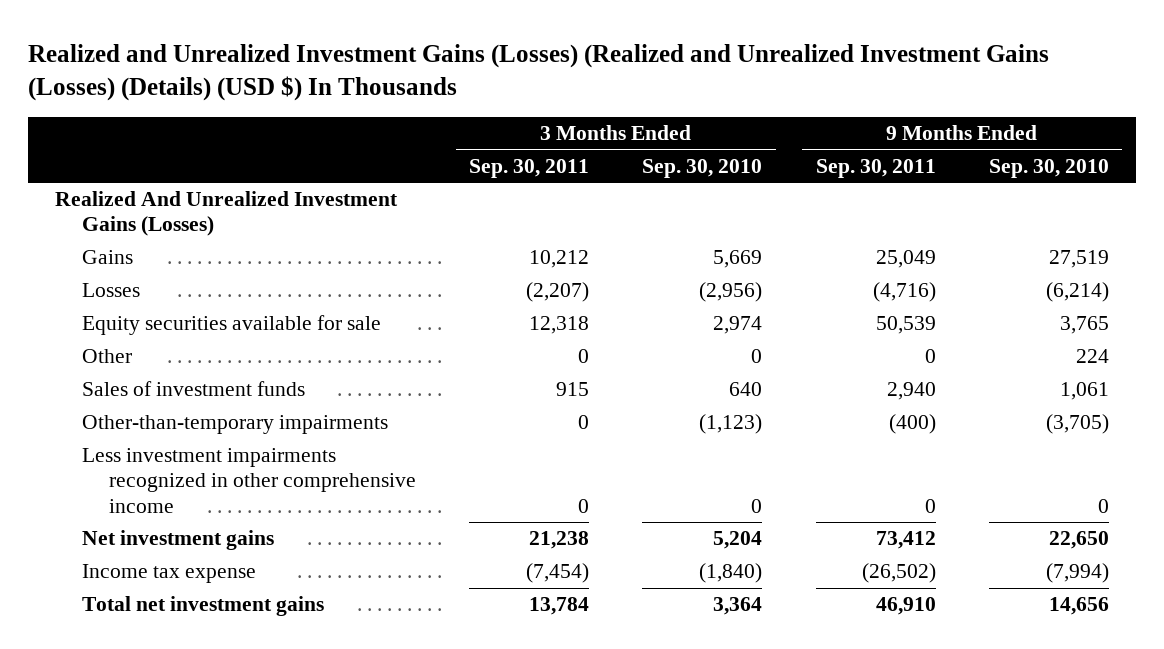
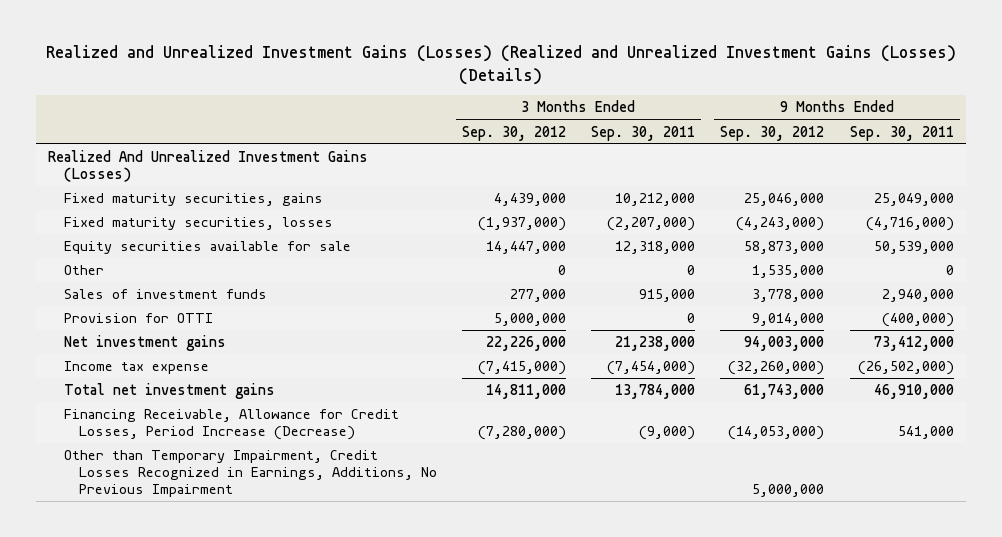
[28,43,1050,102] Realized and Unrealized Investment Gains (Losses) (Realized and Unrealized Investment Gains (Losses) (Details) (USD $) In Thousands -> [45,45,956,85] Realized and Unrealized Investment Gains (Losses) (Realized and Unrealized Investment Gains (Losses) (Details)
[642,159,763,179] Sep. 30, 2010 -> none
[989,159,1110,179] Sep. 30, 2010 -> none
none -> [461,125,566,141] Sep. 30, 2012
none -> [720,125,825,141] Sep. 30, 2012
[81,250,133,265] Gains -> [63,193,323,207] Fixed maturity securities, gains
[529,250,590,269] 10,212 -> [615,193,696,207] 10,212,000
[875,250,936,269] 25,049 -> [873,193,954,207] 25,049,000
[81,283,140,298] Losses -> [63,217,333,231] Fixed maturity securities, losses
[526,282,590,303] (2,207) -> [607,217,696,232] (2,207,000)
[872,282,936,303] (4,716) -> [865,217,954,232] (4,716,000)
[529,316,590,335] 12,318 -> [615,241,696,255] 12,318,000
[875,316,936,335] 50,539 -> [873,241,954,255] 50,539,000
[81,415,388,435] Other-than-temporary impairments -> none
[81,448,416,513] Less investment impairments recognized in other comprehensive income -> none
[556,382,590,397] 915 -> [639,289,696,303] 915,000
[886,382,936,401] 2,940 -> [881,289,954,303] 2,940,000
none -> [63,313,213,324] Provision for OTTI
[529,531,590,550] 21,238 -> [615,336,696,352] 21,238,000
[875,531,936,550] 73,412 -> [873,336,954,352] 73,412,000
[526,563,590,584] (7,454) -> [607,361,696,376] (7,454,000)
[861,563,936,584] (26,502) -> [857,361,954,376] (26,502,000)
[529,597,590,616] 13,784 -> [615,384,696,400] 13,784,000
[875,597,936,616] 46,910 -> [873,384,954,400] 46,910,000
none -> [63,409,399,440] Financing Receivable, Allowance for Credit Losses, Period Increase (Decrease)
none -> [63,450,437,497] Other than Temporary Impairment, Credit Losses Recognized in Earnings, Additions, No Previous Impairment

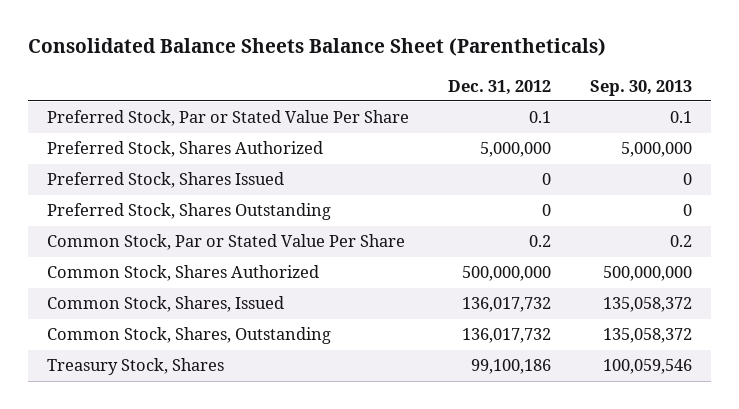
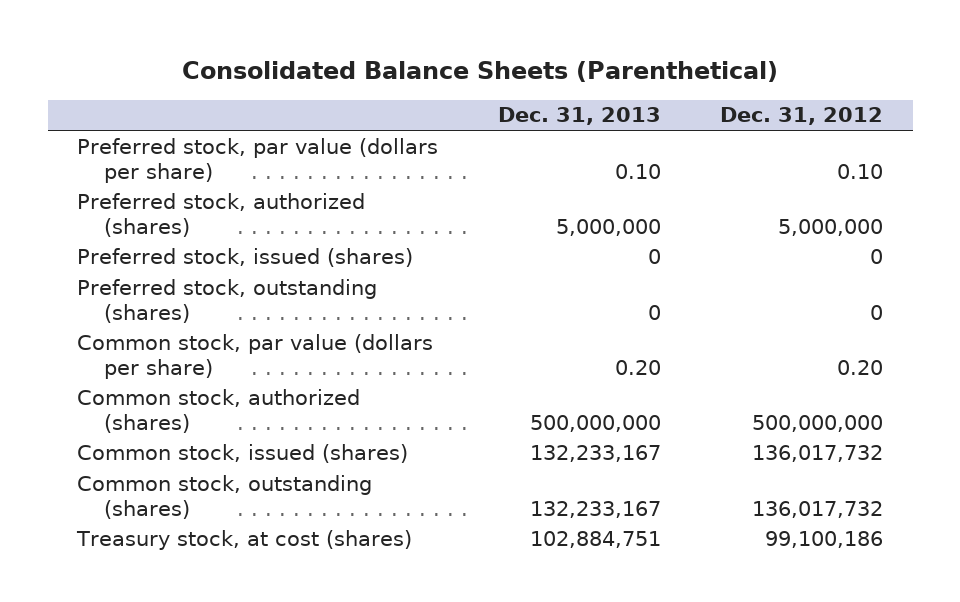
[27,38,606,57] Consolidated Balance Sheets Balance Sheet (Parentheticals) -> [182,61,779,83] Consolidated Balance Sheets (Parenthetical)
[589,79,692,96] Sep. 30, 2013 -> none
none -> [497,107,661,126] Dec. 31, 2013
[46,110,409,127] Preferred Stock, Par or Stated Value Per Share -> [77,137,439,183] Preferred stock, par value (dollars per share)
[528,111,551,124] 0.1 -> [836,163,883,179] 0.10
[46,141,323,158] Preferred Stock, Shares Authorized -> [77,192,366,237] Preferred stock, authorized (shares)
[46,172,284,189] Preferred Stock, Shares Issued -> [77,247,414,267] Preferred stock, issued (shares)
[46,203,331,221] Preferred Stock, Shares Outstanding -> [77,278,378,323] Preferred stock, outstanding (shares)
[46,234,405,251] Common Stock, Par or Stated Value Per Share -> [77,333,434,379] Common stock, par value (dollars per share)
[528,235,551,248] 0.2 -> [836,359,883,375] 0.20
[46,265,319,282] Common Stock, Shares Authorized -> [77,388,361,433] Common stock, authorized (shares)
[46,296,284,313] Common Stock, Shares, Issued -> [77,443,409,463] Common stock, issued (shares)
[46,327,331,345] Common Stock, Shares, Outstanding -> [77,474,373,519] Common stock, outstanding (shares)
[46,358,224,376] Treasury Stock, Shares -> [76,529,413,550] Treasury stock, at cost (shares)

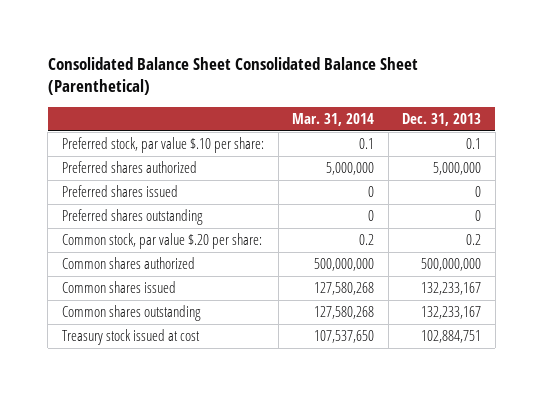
[182,61,779,83] Consolidated Balance Sheets (Parenthetical) -> [47,57,418,96] Consolidated Balance Sheet Consolidated Balance Sheet (Parenthetical)
[719,107,883,126] Dec. 31, 2012 -> none
none -> [292,113,375,127] Mar. 31, 2014
[77,137,439,183] Preferred stock, par value (dollars per share) -> [61,137,264,154] Preferred stock, par value $.10 per share:
[614,163,661,179] 0.10 -> [466,138,482,150] 0.1
[77,192,366,237] Preferred stock, authorized (shares) -> [61,161,197,174] Preferred shares authorized
[77,247,414,267] Preferred stock, issued (shares) -> [61,185,178,198] Preferred shares issued
[77,278,378,323] Preferred stock, outstanding (shares) -> [61,209,203,226] Preferred shares outstanding
[77,333,434,379] Common stock, par value (dollars per share) -> [61,233,262,250] Common stock, par value $.20 per share:
[614,359,661,375] 0.20 -> [466,234,482,246] 0.2
[77,388,361,433] Common stock, authorized (shares) -> [61,257,195,270] Common shares authorized
[77,443,409,463] Common stock, issued (shares) -> [61,281,176,294] Common shares issued
[77,474,373,519] Common stock, outstanding (shares) -> [61,305,201,322] Common shares outstanding
[76,529,413,550] Treasury stock, at cost (shares) -> [61,329,200,346] Treasury stock issued at cost

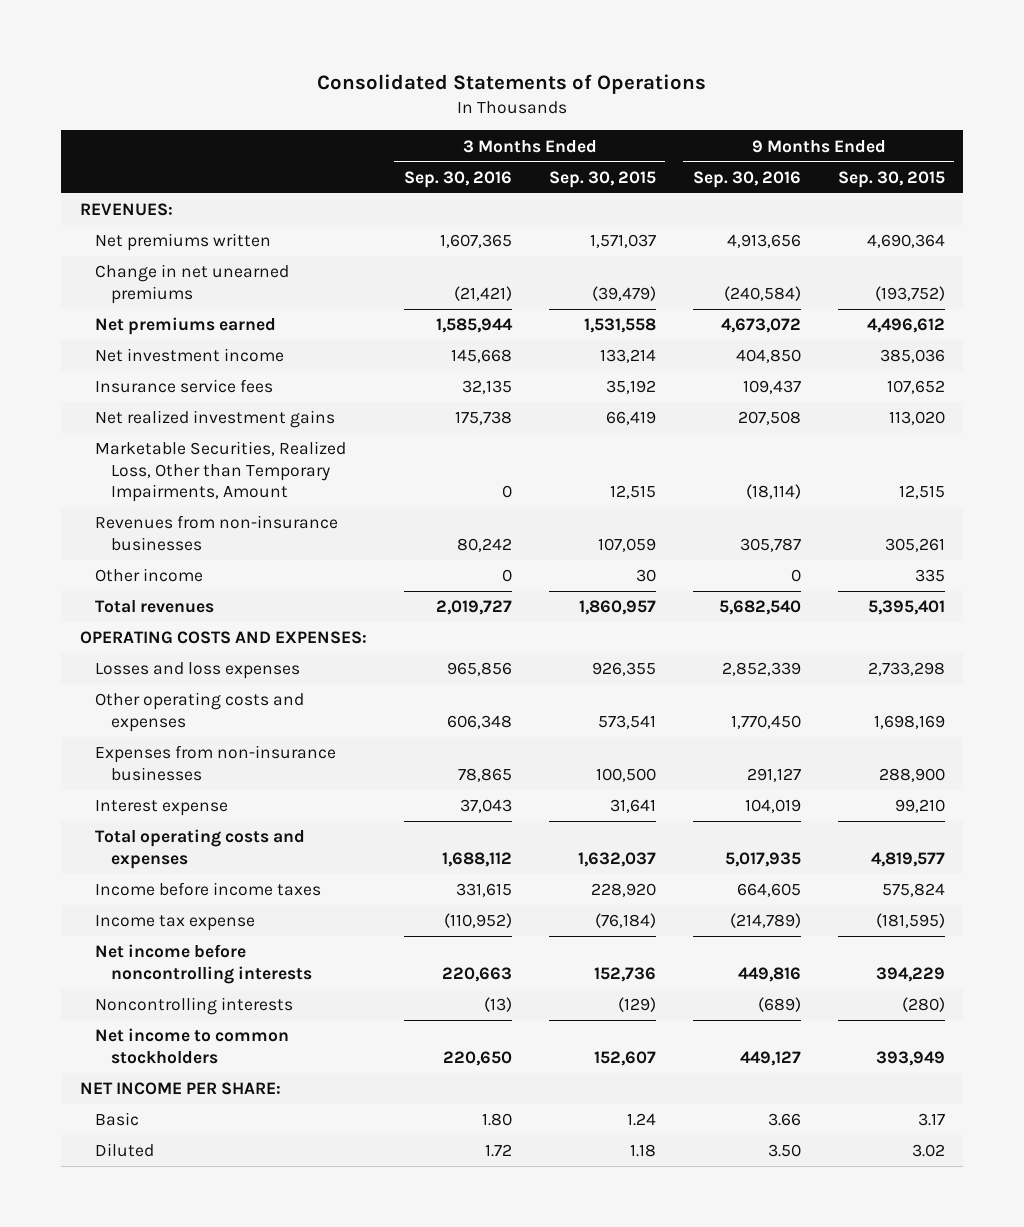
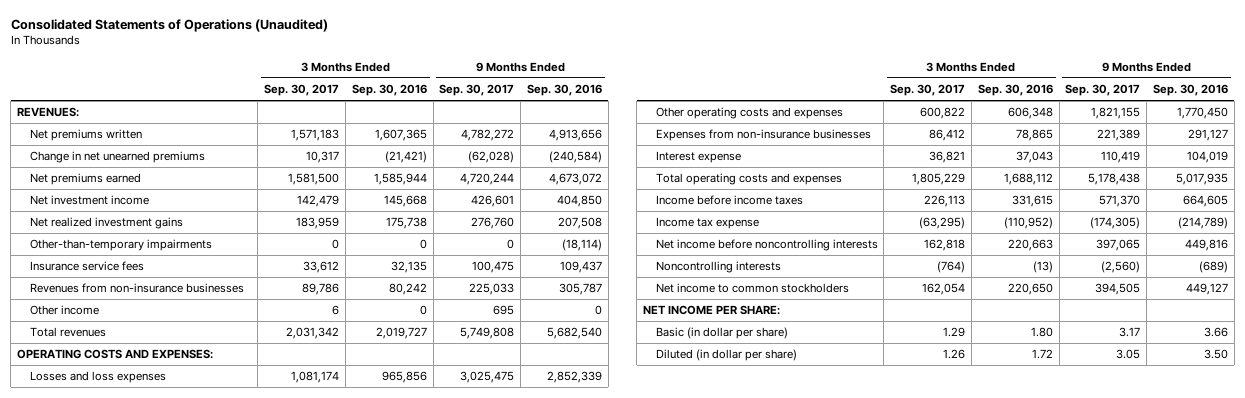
[317,73,707,94] Consolidated Statements of Operations -> [10,18,328,32] Consolidated Statements of Operations (Unaudited)
[548,170,656,188] Sep. 30, 2015 -> none
[837,170,945,188] Sep. 30, 2015 -> none
none -> [264,84,340,97] Sep. 30, 2017
none -> [439,84,515,97] Sep. 30, 2017
[95,441,347,502] Marketable Securities, Realized Loss, Other than Temporary Impairments, Amount -> [29,239,212,252] Other-than-temporary impairments
[95,379,274,394] Insurance service fees -> [29,261,144,272] Insurance service fees
[95,1112,140,1127] Basic -> [655,327,788,340] Basic (in dollar per share)
[95,1143,155,1158] Diluted -> [655,349,797,362] Diluted (in dollar per share)

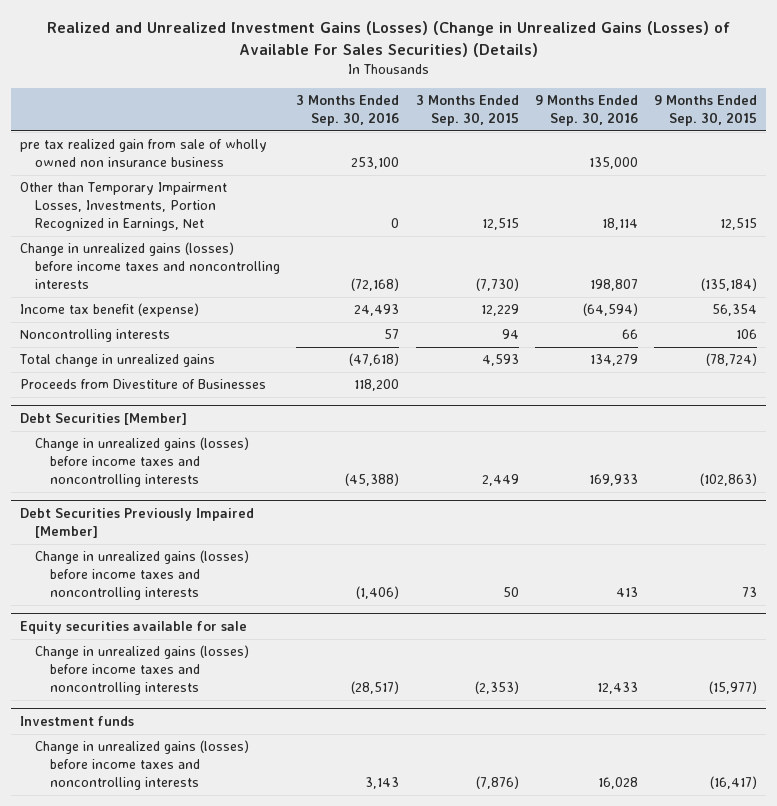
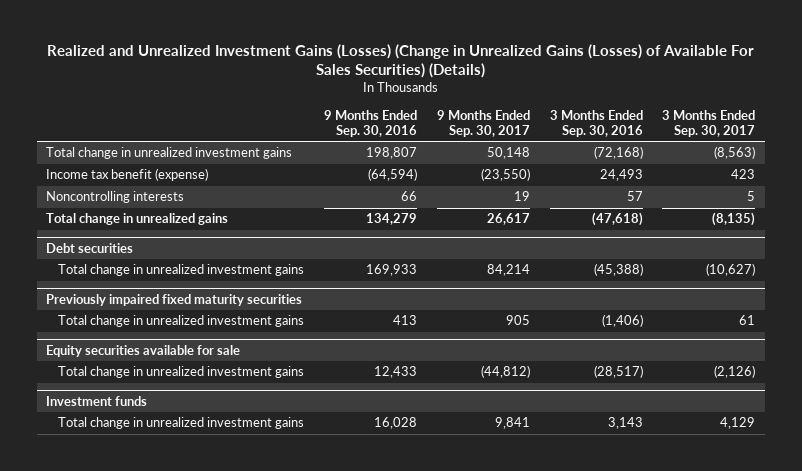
[415,95,519,127] 3 Months Ended Sep. 30, 2015 -> none
[654,95,758,127] 9 Months Ended Sep. 30, 2015 -> none
none -> [436,109,530,138] 9 Months Ended Sep. 30, 2017
none -> [662,109,756,138] 3 Months Ended Sep. 30, 2017
[19,139,267,168] pre tax realized gain from sale of wholly owned non insurance business -> none
[19,182,227,232] Other than Temporary Impairment Losses, Investments, Portion Recognized in Earnings, Net -> none
[19,242,280,290] Change in unrealized gains (losses) before income taxes and noncontrolling interests -> [46,147,293,160] Total change in unrealized investment gains
[19,379,266,390] Proceeds from Divestiture of Businesses -> none
[19,413,187,426] Debt Securities [Member] -> [46,242,134,253] Debt securities
[34,437,249,488] Change in unrealized gains (losses) before income taxes and noncontrolling interests -> [58,264,305,277] Total change in unrealized investment gains
[19,508,254,539] Debt Securities Previously Impaired [Member] -> [46,293,303,306] Previously impaired fixed maturity securities
[34,550,249,601] Change in unrealized gains (losses) before income taxes and noncontrolling interests -> [58,315,305,328] Total change in unrealized investment gains
[34,645,249,696] Change in unrealized gains (losses) before income taxes and noncontrolling interests -> [58,366,305,379] Total change in unrealized investment gains
[34,740,249,791] Change in unrealized gains (losses) before income taxes and noncontrolling interests -> [58,417,305,430] Total change in unrealized investment gains

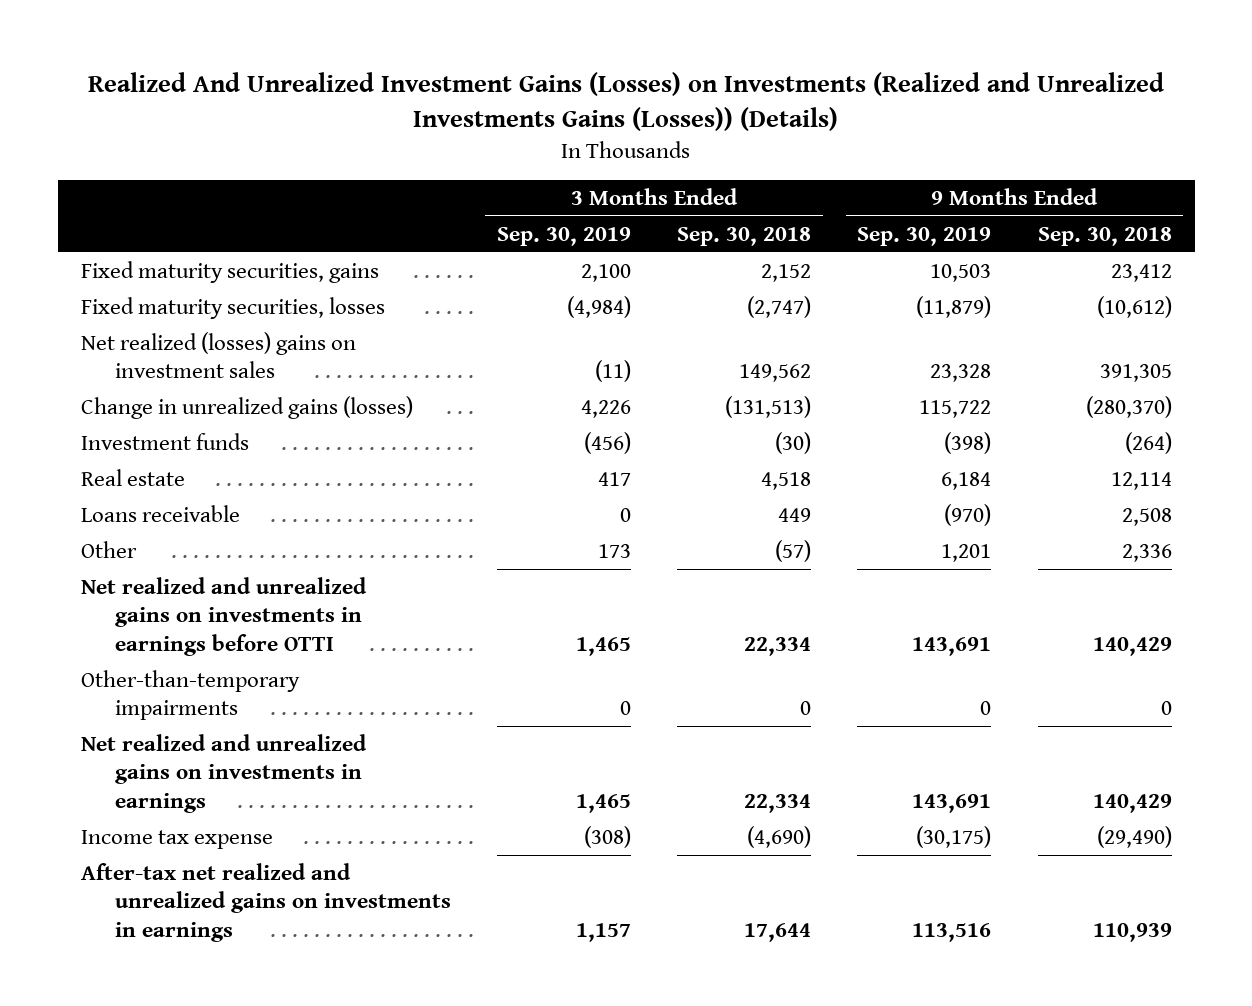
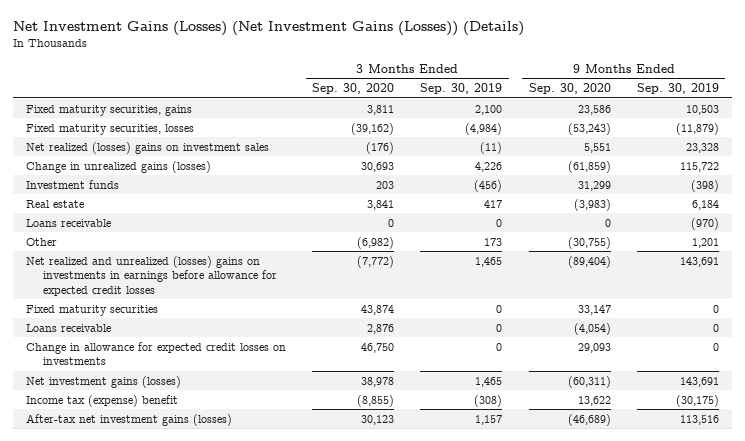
[88,72,1165,132] Realized And Unrealized Investment Gains (Losses) on Investments (Realized and Unrealized Investments Gains (Losses)) (Details) -> [12,21,524,37] Net Investment Gains (Losses) (Net Investment Gains (Losses)) (Details)
[677,226,812,246] Sep. 30, 2018 -> none
[1037,226,1172,246] Sep. 30, 2018 -> none
none -> [312,83,395,95] Sep. 30, 2020
none -> [528,83,611,95] Sep. 30, 2020
[80,669,300,721] Other-than-temporary impairments -> none
[80,576,367,656] Net realized and unrealized gains on investments in earnings before OTTI -> [25,255,278,296] Net realized and unrealized (losses) gains on investments in earnings before allowance for expected credit losses
none -> [25,304,158,316] Fixed maturity securities
none -> [25,323,111,332] Loans receivable
none -> [25,341,286,366] Change in allowance for expected credit losses on investments
[80,733,367,813] Net realized and unrealized gains on investments in earnings -> [25,375,181,388] Net investment gains (losses)
[80,829,273,849] Income tax expense -> [25,394,178,407] Income tax (expense) benefit
[80,862,451,942] After-tax net realized and unrealized gains on investments in earnings -> [25,413,232,426] After-tax net investment gains (losses)

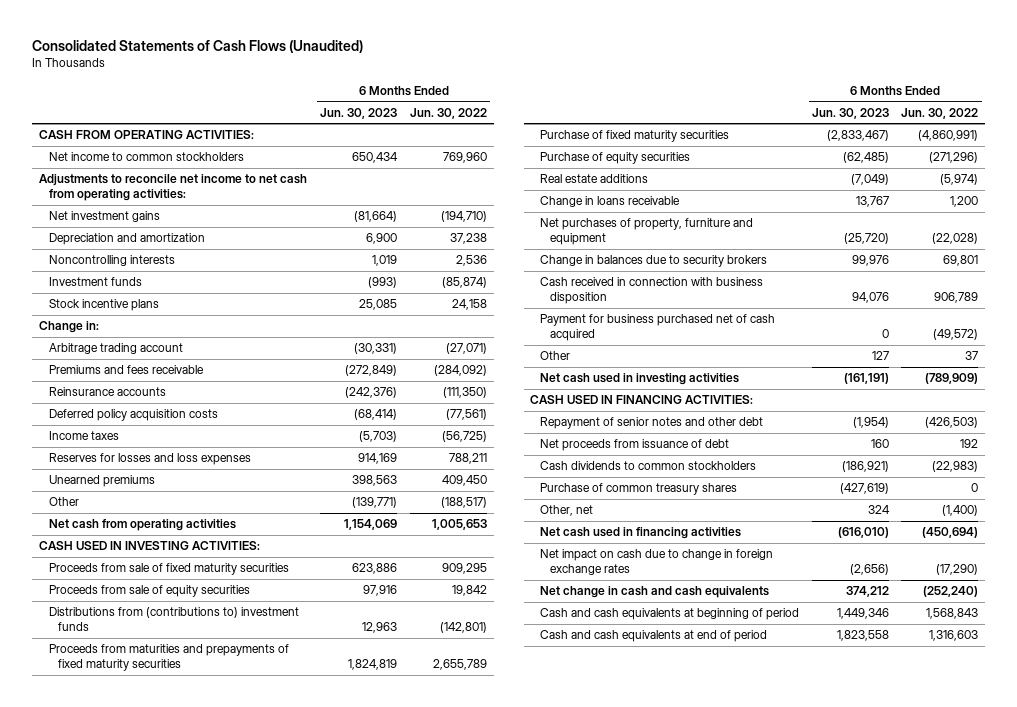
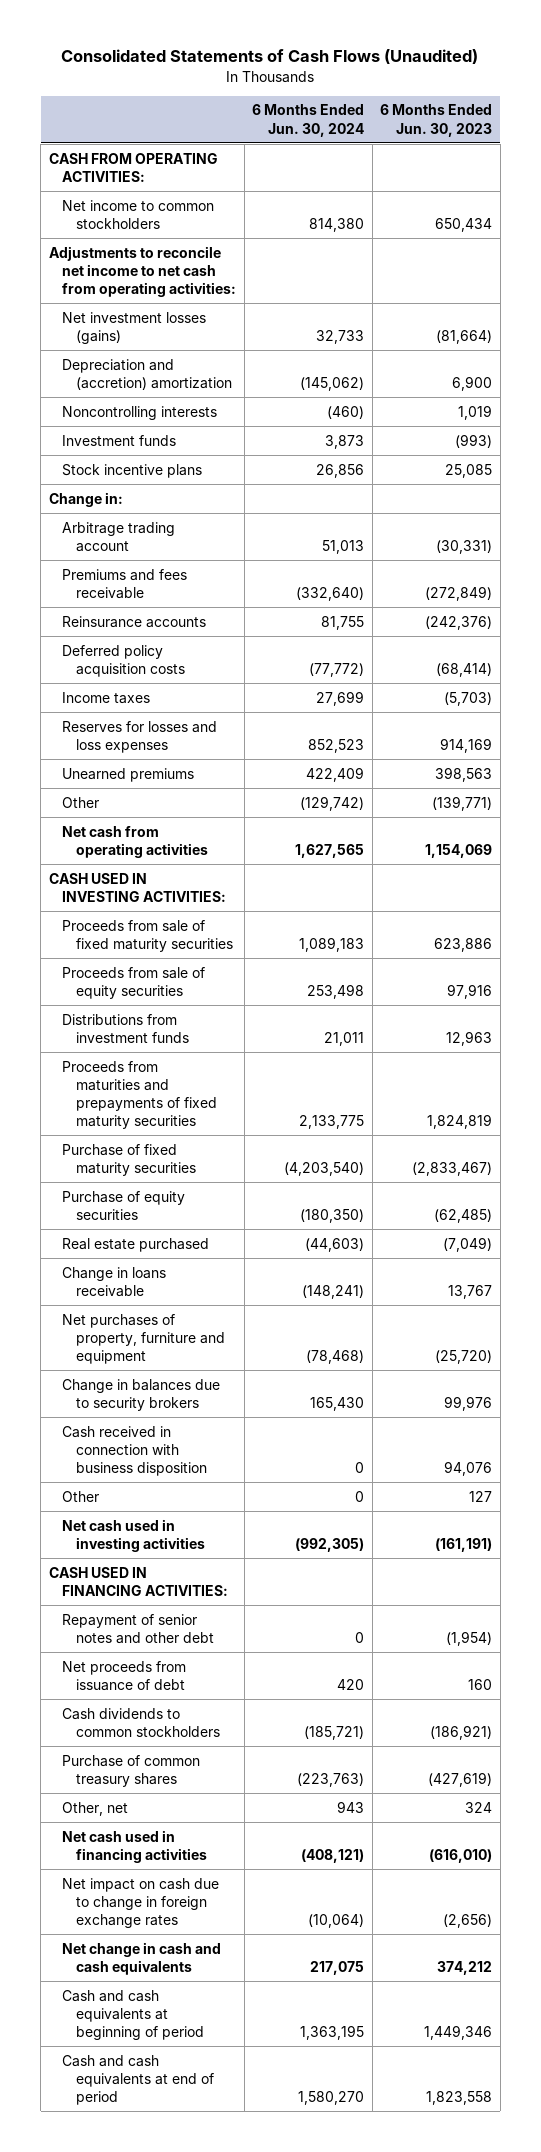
[410,107,488,119] Jun. 30, 2022 -> none
none -> [252,104,365,137] 6 Months Ended Jun. 30, 2024
[48,211,160,223] Net investment gains -> [62,311,207,344] Net investment losses (gains)
[48,233,205,246] Depreciation and amortization -> [62,358,233,390] Depreciation and (accretion) amortization
[48,607,299,631] Distributions from (contributions to) investment funds -> [62,1013,190,1043] Distributions from investment funds
[539,174,648,184] Real estate additions -> [62,1237,210,1252] Real estate purchased
[539,314,775,341] Payment for business purchased net of cash acquired -> none

